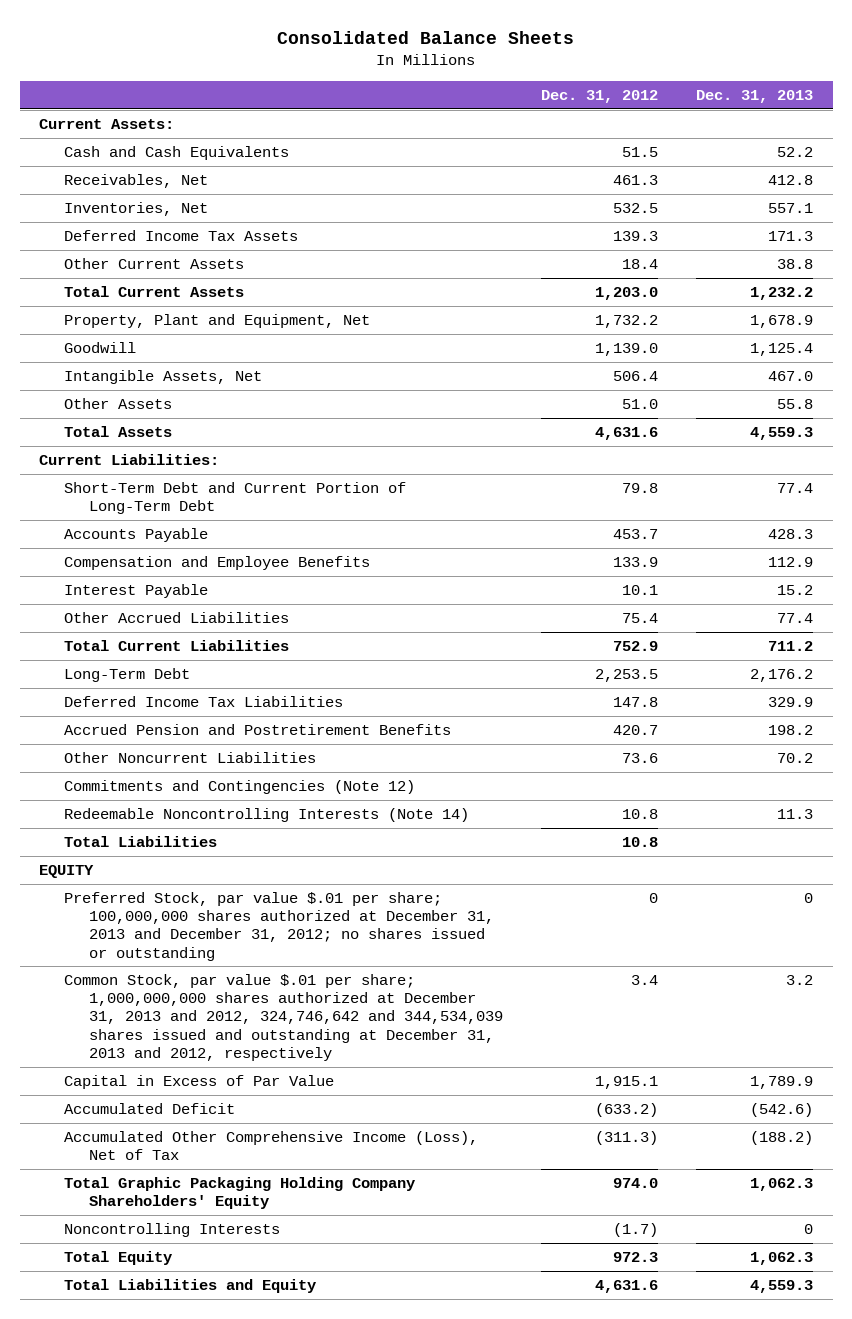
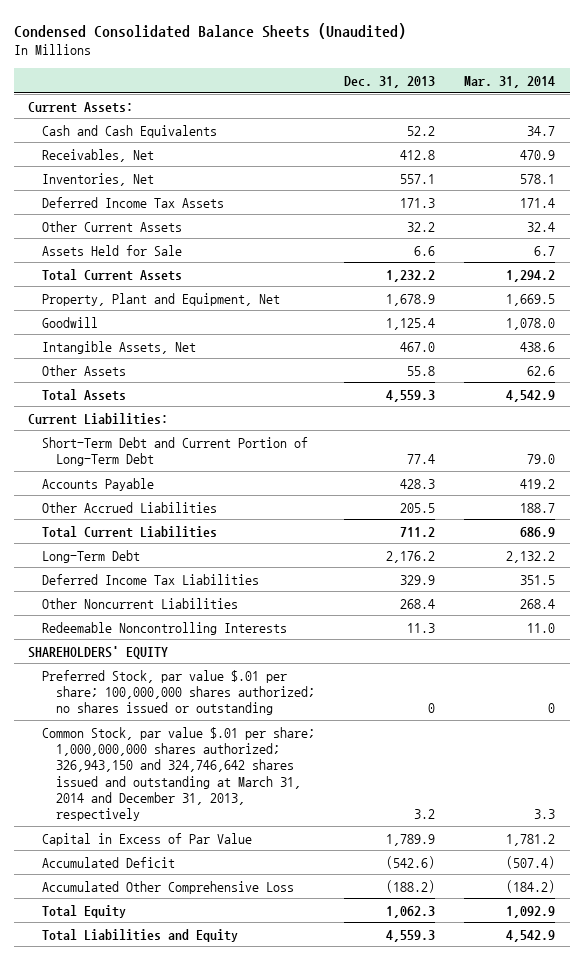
[277,31,575,45] Consolidated Balance Sheets -> [13,22,406,39] Condensed Consolidated Balance Sheets (Unaudited)
[540,89,658,103] Dec. 31, 2012 -> none
none -> [464,75,556,88] Mar. 31, 2014
[777,259,814,270] 38.8 -> [407,221,436,232] 32.2
none -> [42,244,183,256] Assets Held for Sale
[63,556,370,571] Compensation and Employee Benefits -> none
[63,584,208,599] Interest Payable -> none
[777,613,814,624] 77.4 -> [400,502,436,513] 205.5
[63,724,451,736] Accrued Pension and Postretirement Benefits -> none
[63,780,415,795] Commitments and Contingencies (Note 12) -> none
[63,836,217,848] Total Liabilities -> none
[777,753,814,764] 70.2 -> [400,598,436,609] 268.4
[63,808,469,823] Redeemable Noncontrolling Interests (Note 14) -> [42,621,288,635] Redeemable Noncontrolling Interests
[39,865,95,879] EQUITY -> [28,645,169,659] SHAREHOLDERS' EQUITY
[63,892,494,961] Preferred Stock, par value $.01 per share; 100,000,000 shares authorized at December 31, 2013 and December 31, 2012; no shares issued or outstanding -> [42,669,316,716] Preferred Stock, par value $.01 per share; 100,000,000 shares authorized; no shares issued or outstanding
[63,974,503,1061] Common Stock, par value $.01 per share; 1,000,000,000 shares authorized at December 31, 2013 and 2012, 324,746,642 and 344,534,039 shares issued and outstanding at December 31, 2013 and 2012, respectively -> [42,726,316,822] Common Stock, par value $.01 per share; 1,000,000,000 shares authorized; 326,943,150 and 324,746,642 shares issued and outstanding at March 31, 2014 and December 31, 2013, respectively
[63,1177,415,1210] Total Graphic Packaging Holding Company Shareholders' Equity -> none
[63,1223,280,1238] Noncontrolling Interests -> none
[63,1131,478,1161] Accumulated Other Comprehensive Income (Loss), Net of Tax -> [42,880,295,894] Accumulated Other Comprehensive Loss

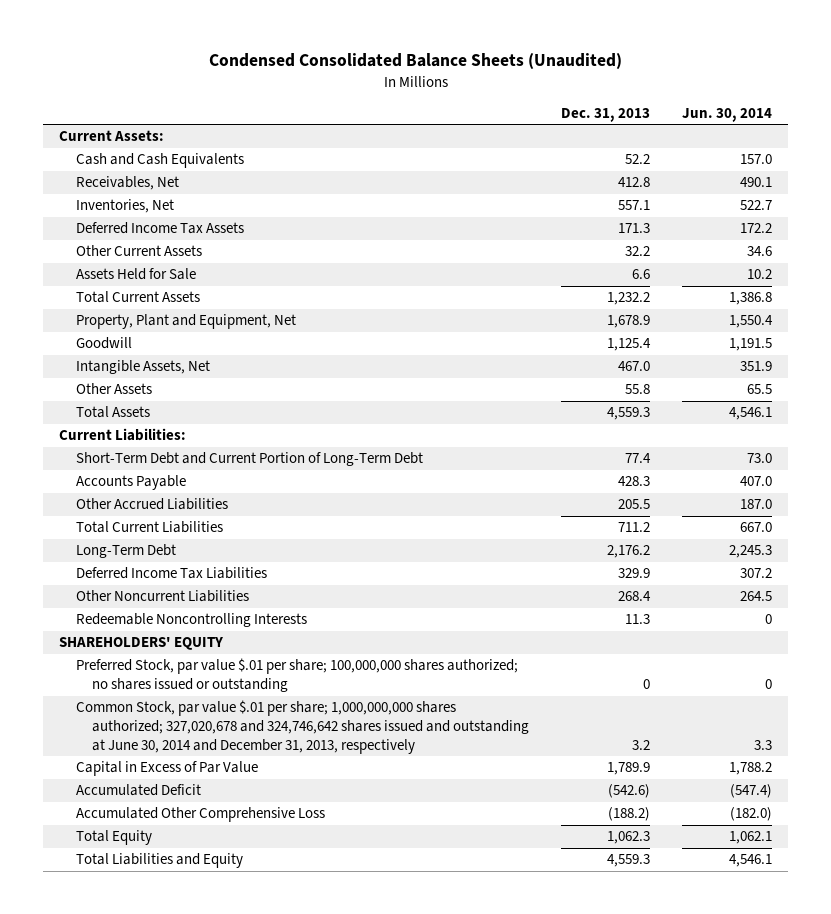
[464,75,556,88] Mar. 31, 2014 -> none
none -> [682,107,773,122] Jun. 30, 2014
[42,726,316,822] Common Stock, par value $.01 per share; 1,000,000,000 shares authorized; 326,943,150 and 324,746,642 shares issued and outstanding at March 31, 2014 and December 31, 2013, respectively -> [75,700,530,755] Common Stock, par value $.01 per share; 1,000,000,000 shares authorized; 327,020,678 and 324,746,642 shares issued and outstanding at June 30, 2014 and December 31, 2013, respectively

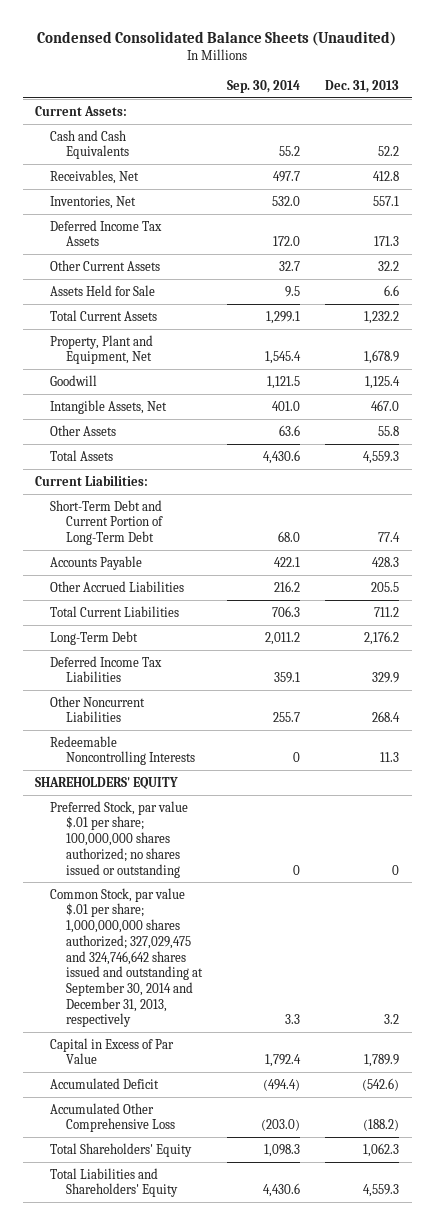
[682,107,773,122] Jun. 30, 2014 -> none
none -> [226,80,300,94] Sep. 30, 2014
[75,700,530,755] Common Stock, par value $.01 per share; 1,000,000,000 shares authorized; 327,020,678 and 324,746,642 shares issued and outstanding at June 30, 2014 and December 31, 2013, respectively -> [50,887,203,1028] Common Stock, par value $.01 per share; 1,000,000,000 shares authorized; 327,029,475 and 324,746,642 shares issued and outstanding at September 30, 2014 and December 31, 2013, respectively
[75,830,152,846] Total Equity -> [50,1142,193,1157] Total Shareholders' Equity
[75,853,243,869] Total Liabilities and Equity -> [50,1167,178,1198] Total Liabilities and Shareholders' Equity

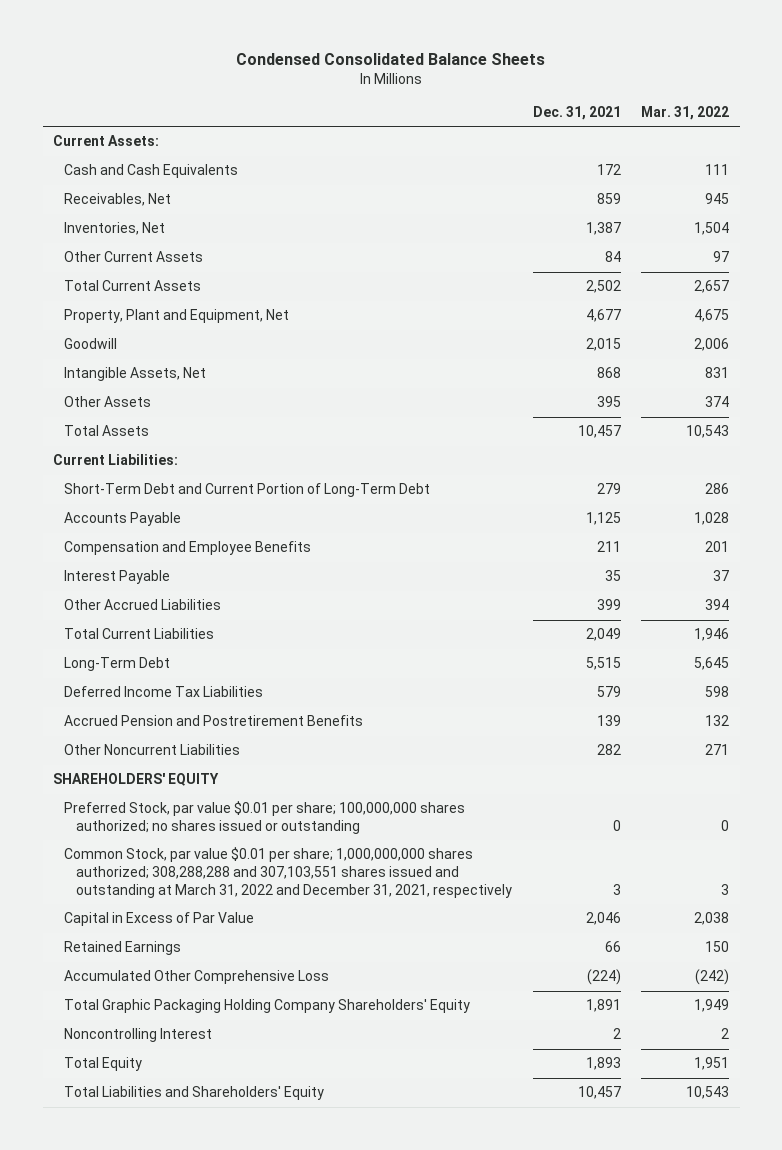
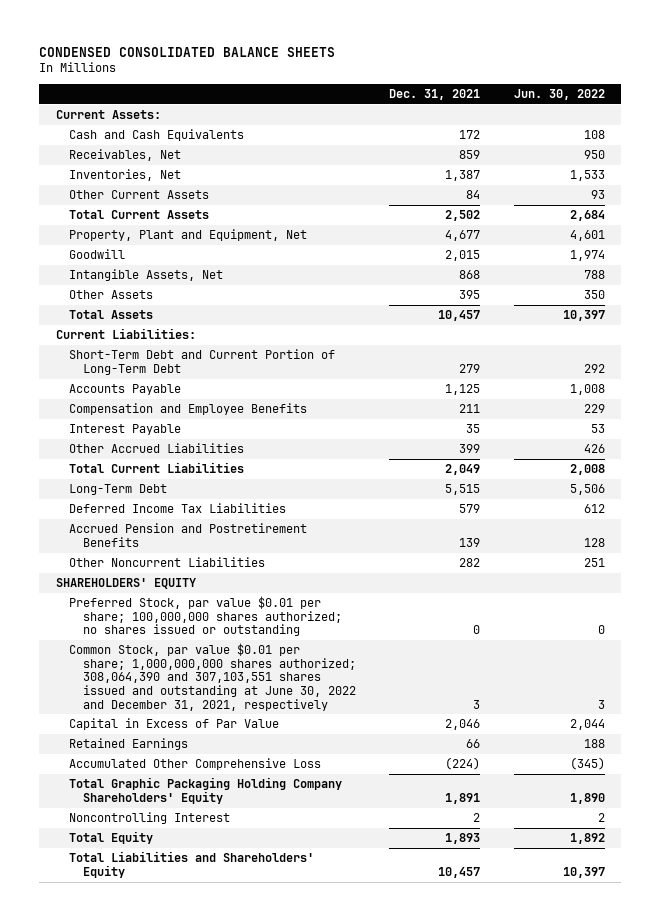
[236,52,546,65] Condensed Consolidated Balance Sheets -> [39,46,336,57] CONDENSED CONSOLIDATED BALANCE SHEETS
[641,106,730,121] Mar. 31, 2022 -> none
none -> [513,88,605,100] Jun. 30, 2022
[64,847,512,898] Common Stock, par value $0.01 per share; 1,000,000,000 shares authorized; 308,288,288 and 307,103,551 shares issued and outstanding at March 31, 2022 and December 31, 2021, respectively -> [69,643,357,711] Common Stock, par value $0.01 per share; 1,000,000,000 shares authorized; 308,064,390 and 307,103,551 shares issued and outstanding at June 30, 2022 and December 31, 2021, respectively

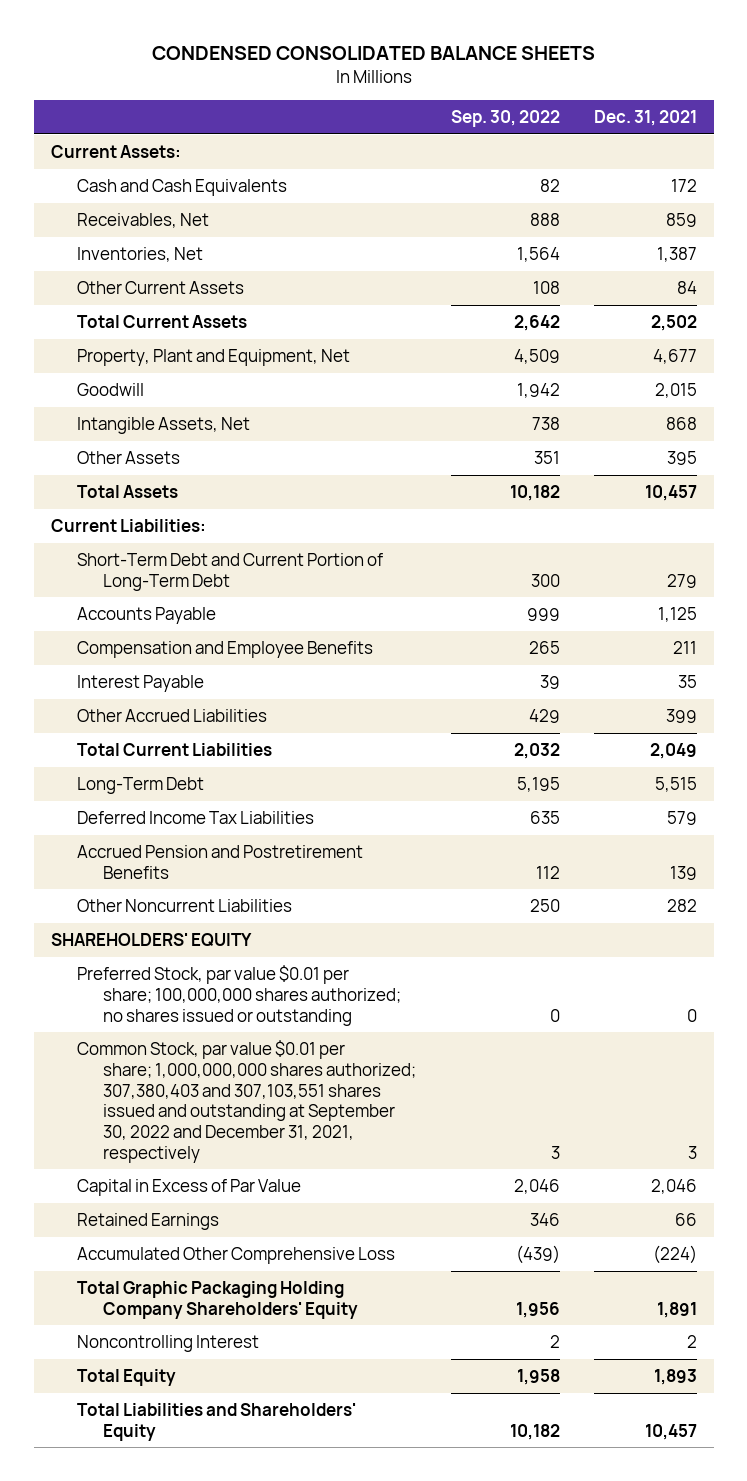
[513,88,605,100] Jun. 30, 2022 -> none
none -> [450,110,560,128] Sep. 30, 2022
[69,643,357,711] Common Stock, par value $0.01 per share; 1,000,000,000 shares authorized; 308,064,390 and 307,103,551 shares issued and outstanding at June 30, 2022 and December 31, 2021, respectively -> [77,1040,417,1163] Common Stock, par value $0.01 per share; 1,000,000,000 shares authorized; 307,380,403 and 307,103,551 shares issued and outstanding at September 30, 2022 and December 31, 2021, respectively

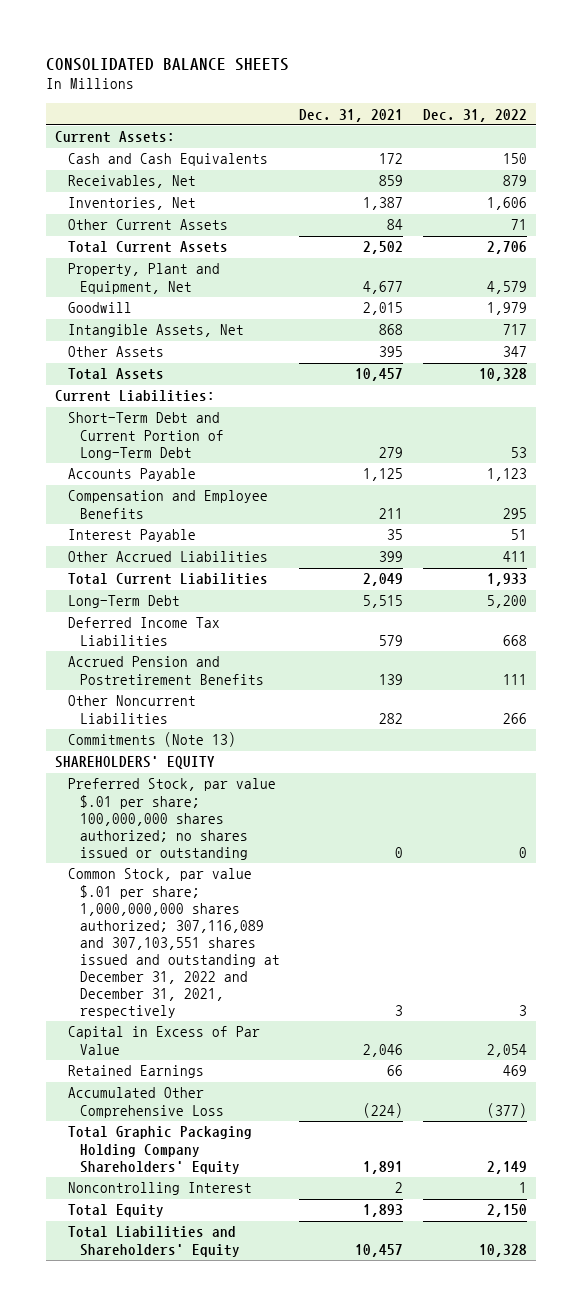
[151,46,595,61] CONDENSED CONSOLIDATED BALANCE SHEETS -> [45,57,289,71] CONSOLIDATED BALANCE SHEETS
[450,110,560,128] Sep. 30, 2022 -> none
none -> [422,108,527,122] Dec. 31, 2022
none -> [67,732,236,748] Commitments (Note 13)
[77,965,402,1026] Preferred Stock, par value $0.01 per share; 100,000,000 shares authorized; no shares issued or outstanding -> [67,778,276,860] Preferred Stock, par value $.01 per share; 100,000,000 shares authorized; no shares issued or outstanding
[77,1040,417,1163] Common Stock, par value $0.01 per share; 1,000,000,000 shares authorized; 307,380,403 and 307,103,551 shares issued and outstanding at September 30, 2022 and December 31, 2021, respectively -> [67,868,281,1018] Common Stock, par value $.01 per share; 1,000,000,000 shares authorized; 307,116,089 and 307,103,551 shares issued and outstanding at December 31, 2022 and December 31, 2021, respectively

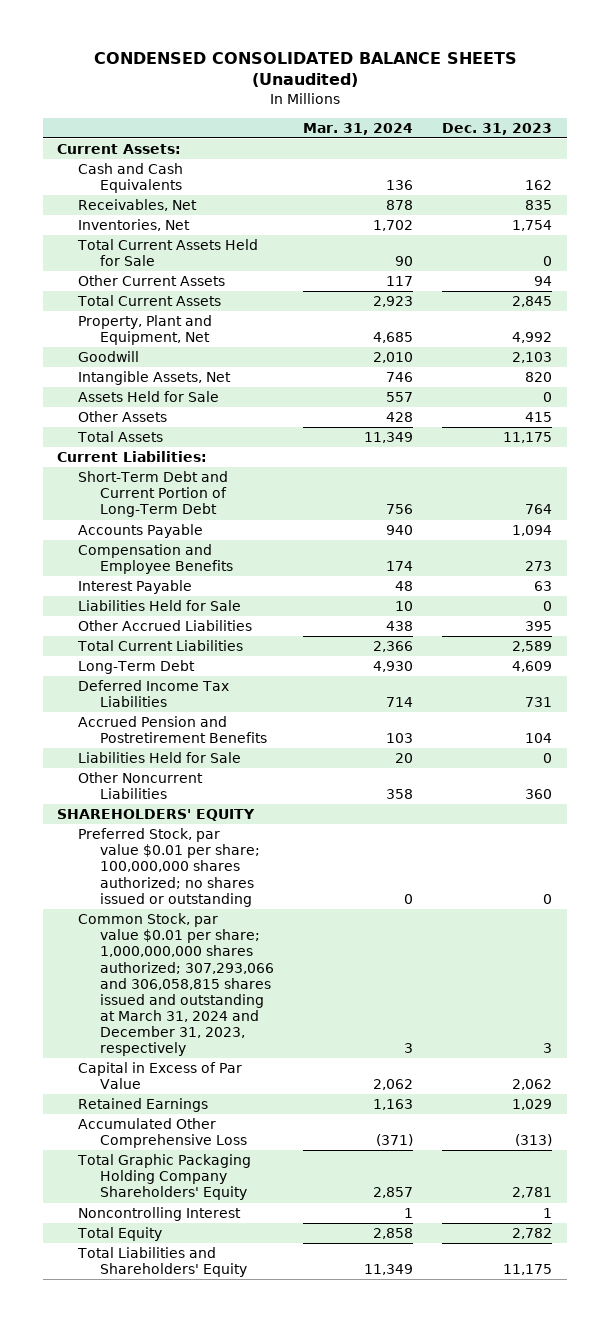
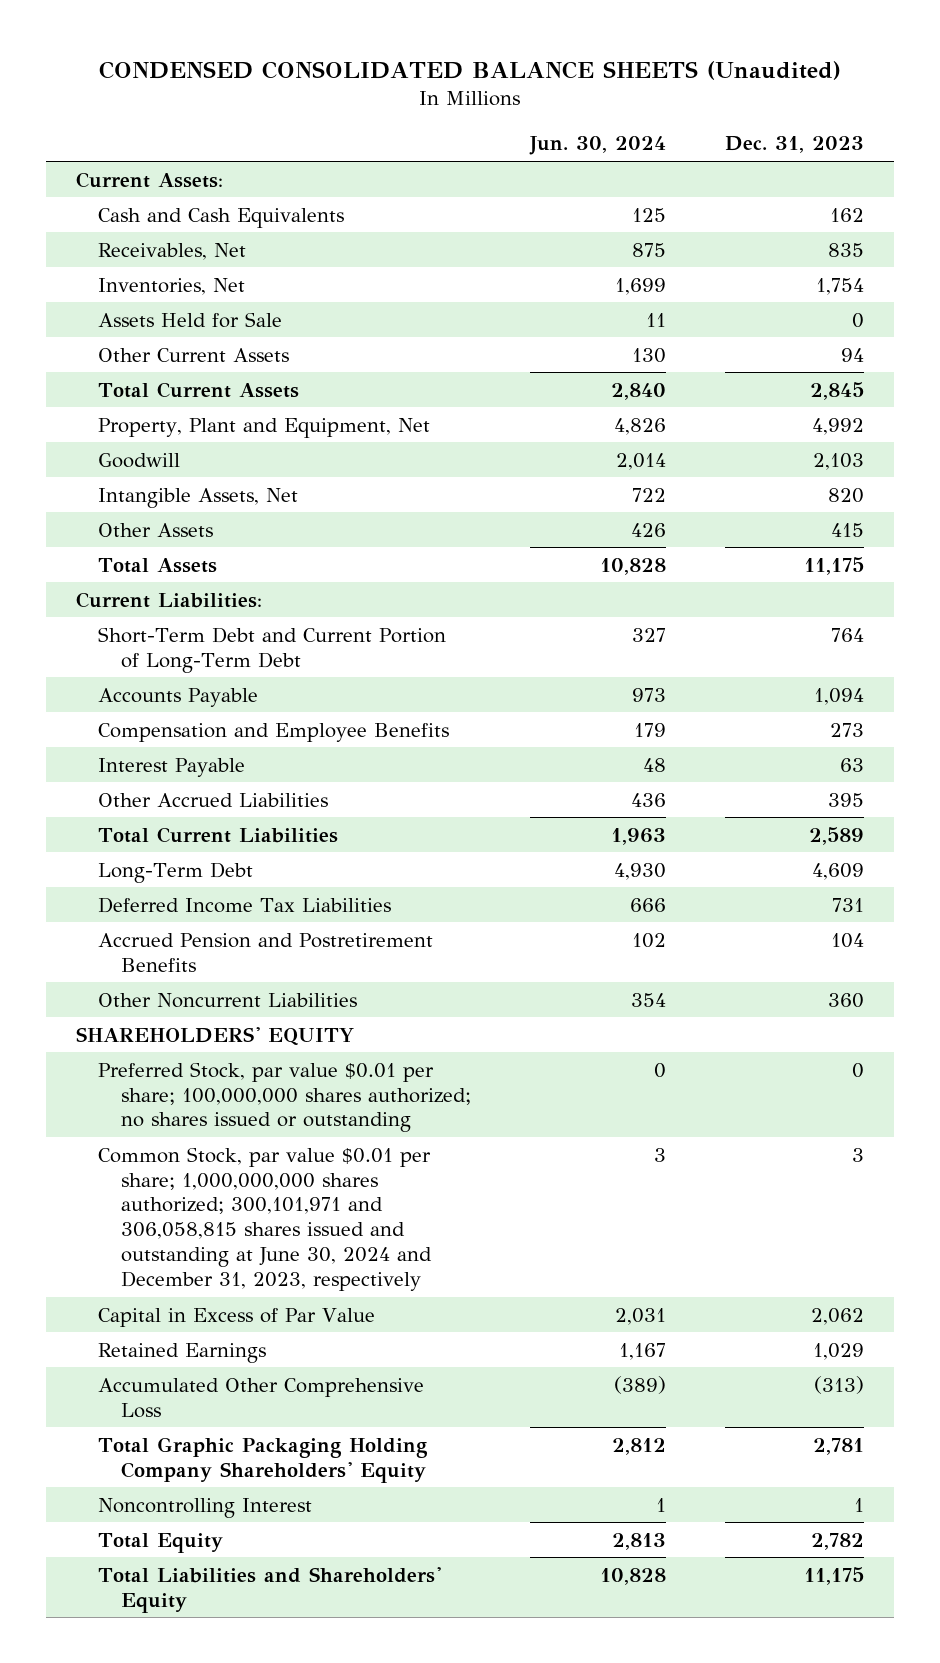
[302,122,413,135] Mar. 31, 2024 -> none
none -> [529,136,667,156] Jun. 30, 2024
[77,239,259,267] Total Current Assets Held for Sale -> none
[78,391,220,403] Assets Held for Sale -> [98,311,283,328] Assets Held for Sale
[78,600,242,612] Liabilities Held for Sale -> none
[78,752,242,764] Liabilities Held for Sale -> none
[78,913,274,1057] Common Stock, par value $0.01 per share; 1,000,000,000 shares authorized; 307,293,066 and 306,058,815 shares issued and outstanding at March 31, 2024 and December 31, 2023, respectively -> [98,1146,432,1291] Common Stock, par value $0.01 per share; 1,000,000,000 shares authorized; 300,101,971 and 306,058,815 shares issued and outstanding at June 30, 2024 and December 31, 2023, respectively

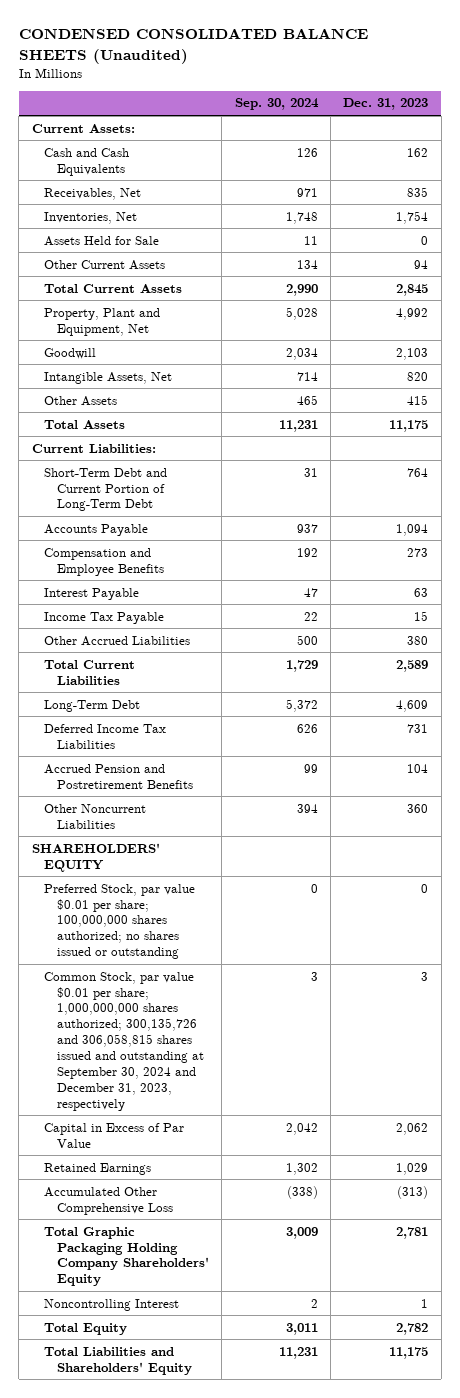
[529,136,667,156] Jun. 30, 2024 -> none
none -> [234,98,319,111] Sep. 30, 2024
none -> [44,611,165,624] Income Tax Payable
[828,792,865,807] 395 -> [407,635,429,645] 380
[98,1146,432,1291] Common Stock, par value $0.01 per share; 1,000,000,000 shares authorized; 300,101,971 and 306,058,815 shares issued and outstanding at June 30, 2024 and December 31, 2023, respectively -> [44,971,204,1111] Common Stock, par value $0.01 per share; 1,000,000,000 shares authorized; 300,135,726 and 306,058,815 shares issued and outstanding at September 30, 2024 and December 31, 2023, respectively

